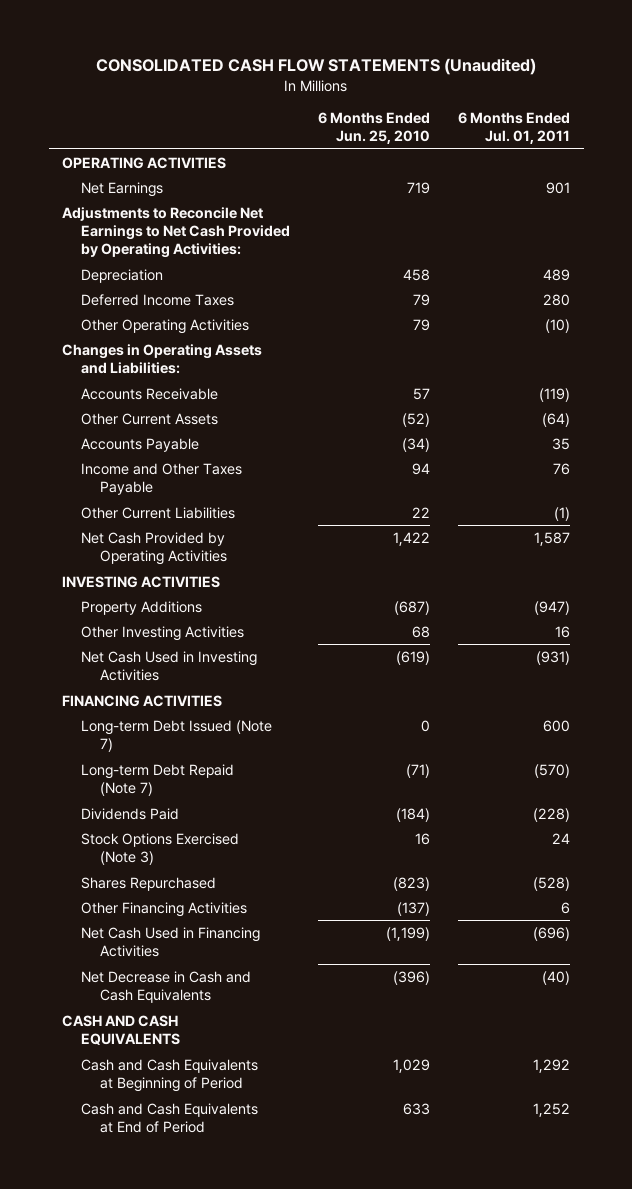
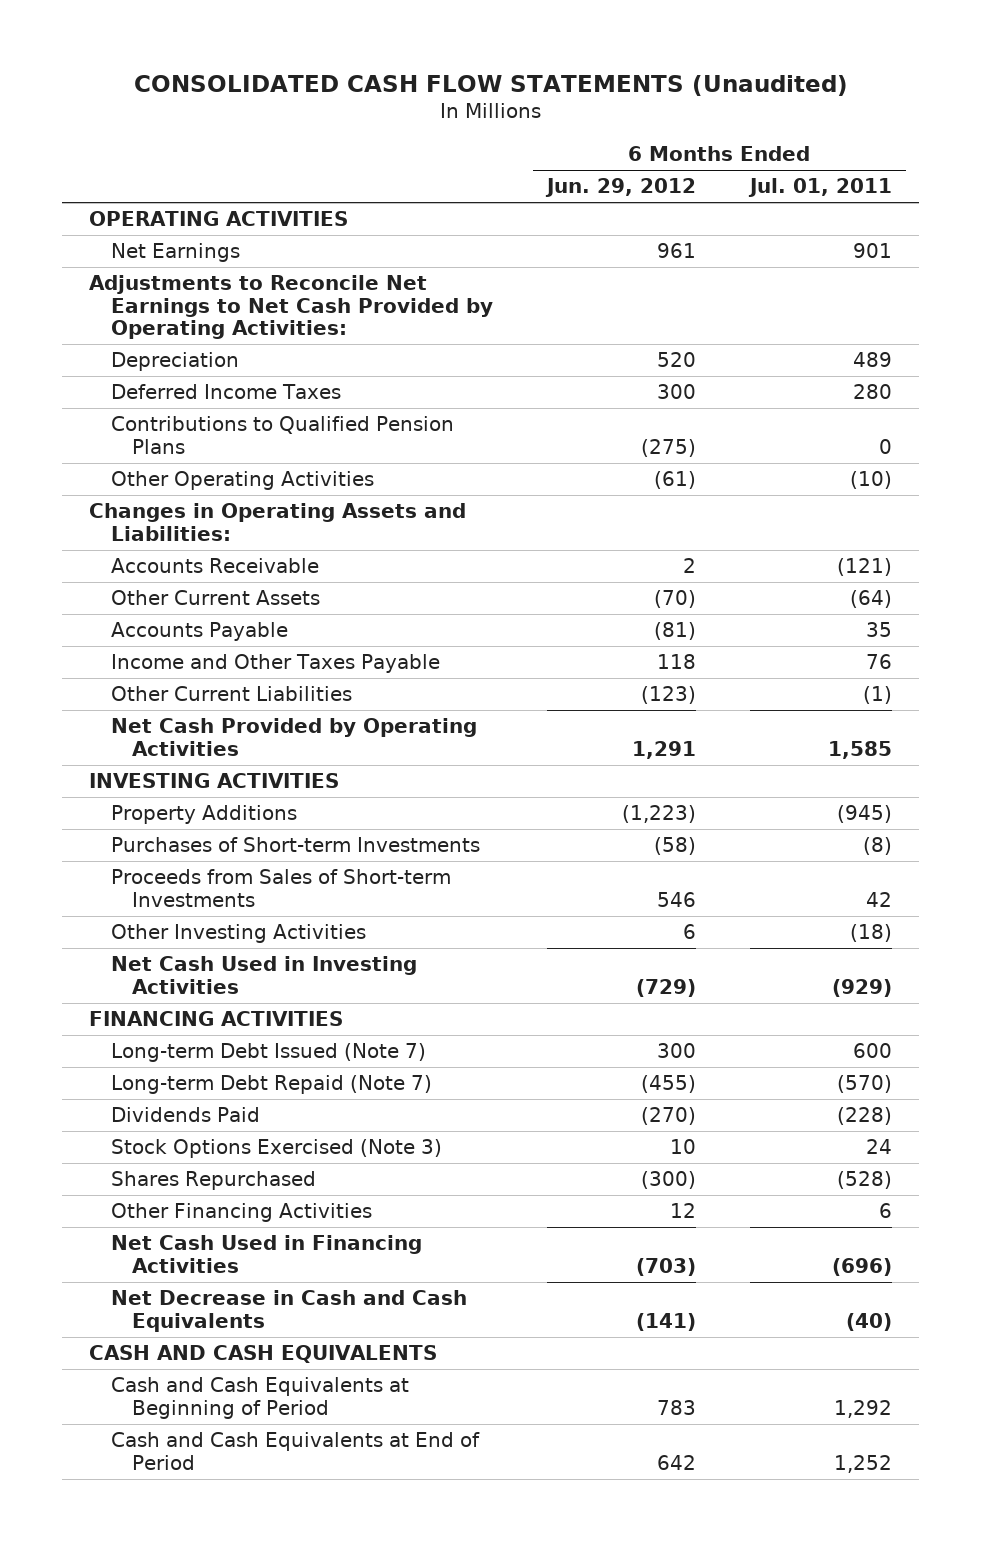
[317,112,430,145] 6 Months Ended Jun. 25, 2010 -> none
none -> [544,178,696,198] Jun. 29, 2012
none -> [110,416,454,454] Contributions to Qualified Pension Plans
[538,387,570,402] (119) -> [837,558,893,577] (121)
[533,531,570,546] 1,587 -> [828,740,893,759] 1,585
[533,600,570,615] (947) -> [837,805,893,824] (945)
none -> [110,837,480,853] Purchases of Short-term Investments
none -> [110,869,451,907] Proceeds from Sales of Short-term Investments
[554,625,570,638] 16 -> [850,924,893,943] (18)
[535,650,570,665] (931) -> [832,978,893,997] (929)

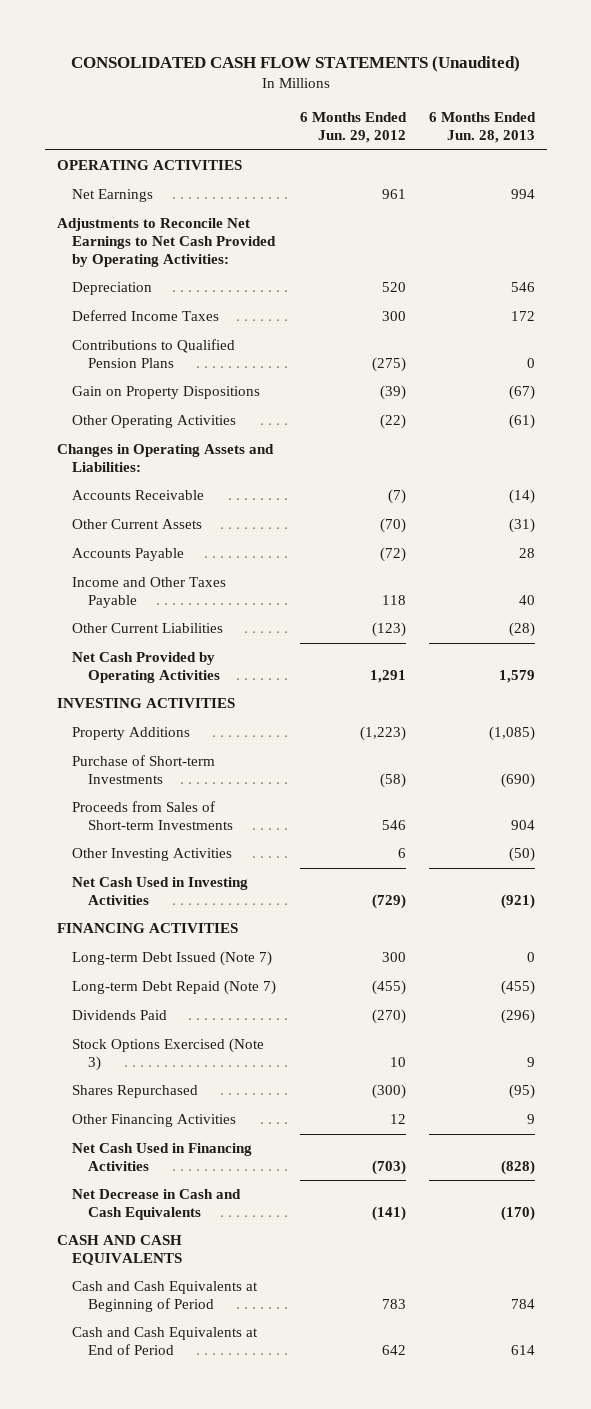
[748,178,893,198] Jul. 01, 2011 -> none
none -> [428,112,536,144] 6 Months Ended Jun. 28, 2013
none -> [72,386,261,400] Gain on Property Dispositions
[653,471,696,490] (61) -> [379,414,406,430] (22)
[682,558,696,574] 2 -> [387,489,406,505] (7)
[653,622,696,641] (81) -> [379,547,406,563] (72)
[110,837,480,853] Purchases of Short-term Investments -> [72,755,216,785] Purchase of Short-term Investments

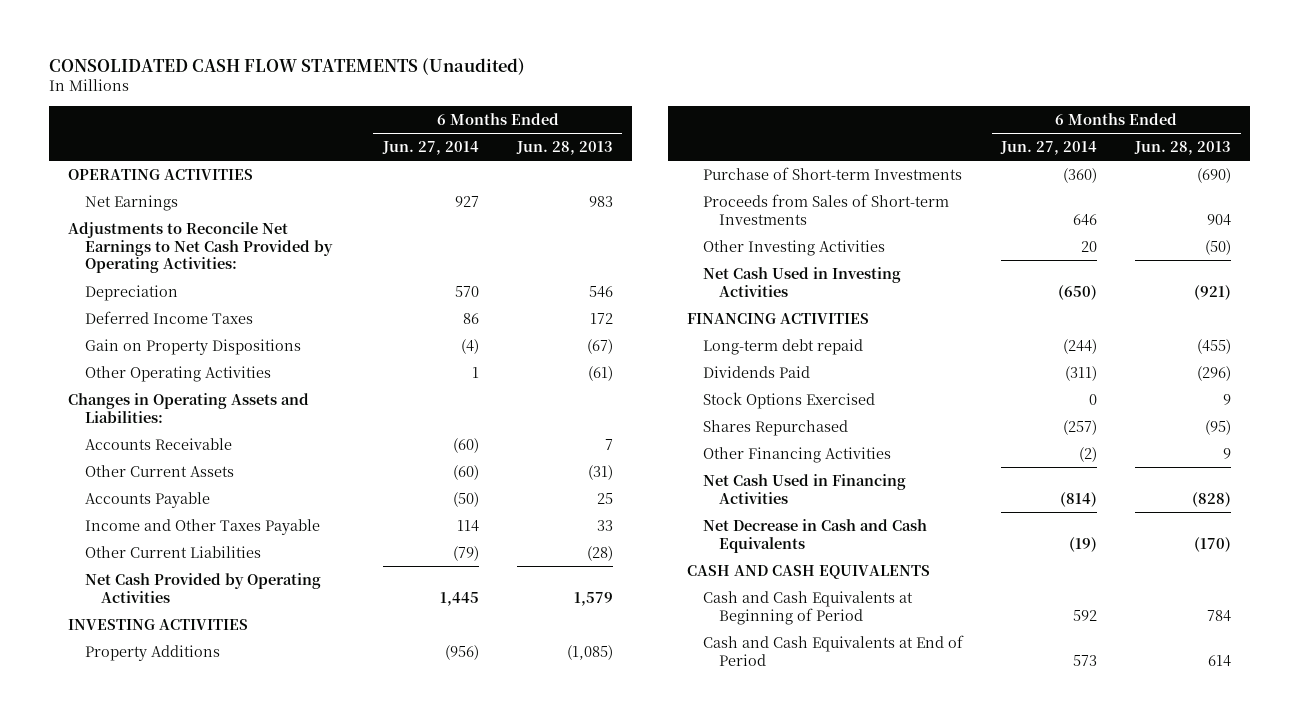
[299,112,407,144] 6 Months Ended Jun. 29, 2012 -> none
none -> [381,141,479,156] Jun. 27, 2014
[510,189,535,200] 994 -> [588,195,613,207] 983
[72,339,236,369] Contributions to Qualified Pension Plans -> none
[508,489,535,505] (14) -> [604,438,613,450] 7
[518,548,535,559] 28 -> [596,492,613,504] 25
[518,595,535,606] 40 -> [596,519,613,531] 33
[72,951,273,967] Long-term Debt Issued (Note 7) -> none
[72,980,277,996] Long-term Debt Repaid (Note 7) -> [703,338,864,355] Long-term debt repaid
[72,1038,265,1072] Stock Options Exercised (Note 3) -> [703,391,876,409] Stock Options Exercised

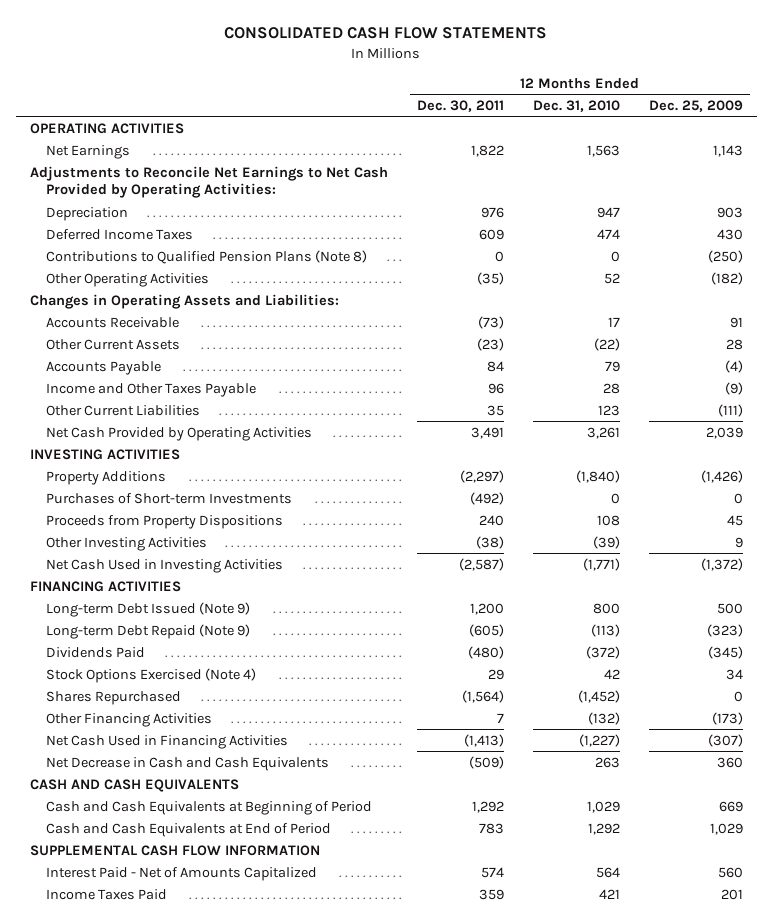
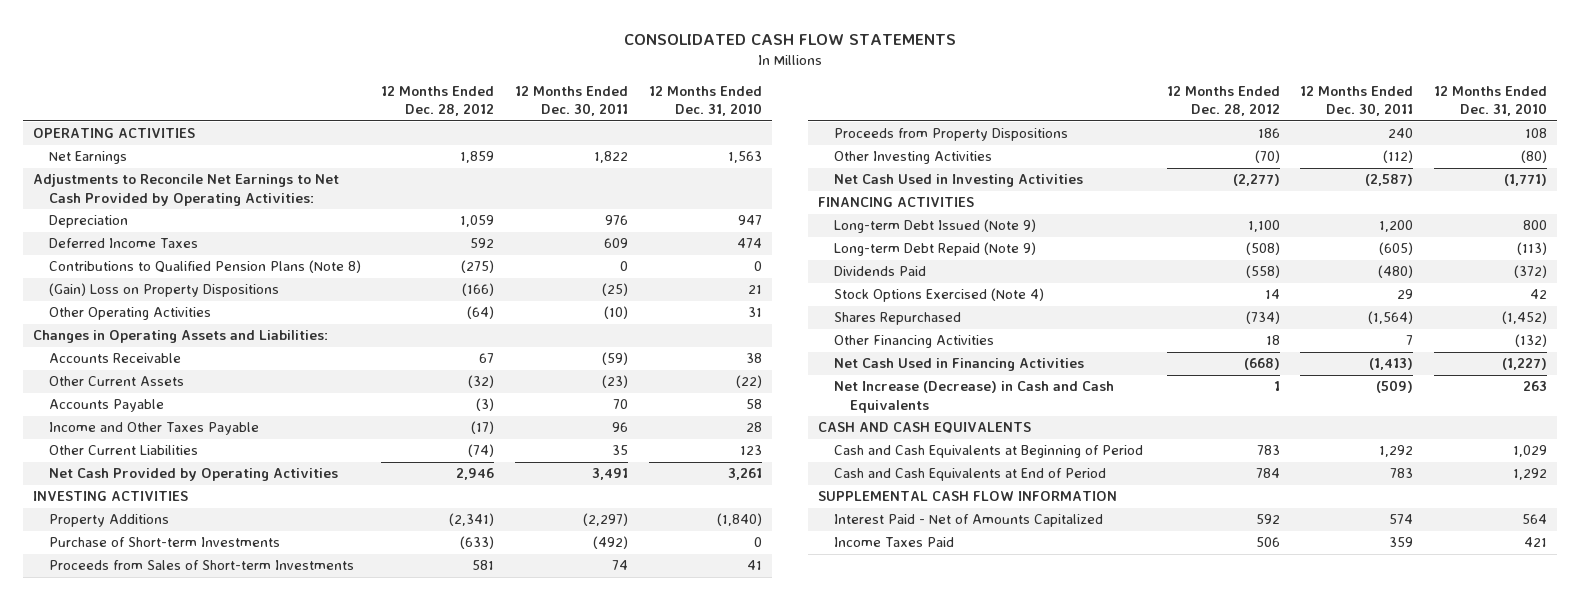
[648,99,743,112] Dec. 25, 2009 -> none
none -> [381,85,495,117] 12 Months Ended Dec. 28, 2012
none -> [48,283,279,298] (Gain) Loss on Property Dispositions
[476,271,504,285] (35) -> [603,306,628,320] (10)
[603,272,620,284] 52 -> [747,307,762,318] 31
[477,315,504,329] (73) -> [601,352,628,366] (59)
[607,316,620,327] 17 -> [745,353,762,364] 38
[486,360,504,372] 84 -> [612,399,628,410] 70
[604,360,620,372] 79 -> [745,399,762,410] 58
[46,492,293,504] Purchases of Short-term Investments -> [48,537,280,548] Purchase of Short-term Investments
none -> [48,560,354,571] Proceeds from Sales of Short-term Investments
[475,535,504,549] (38) -> [1383,150,1414,164] (112)
[592,535,620,549] (39) -> [1520,150,1547,164] (80)
[46,756,330,771] Net Decrease in Cash and Cash Equivalents -> [834,381,1115,413] Net Increase (Decrease) in Cash and Cash Equivalents

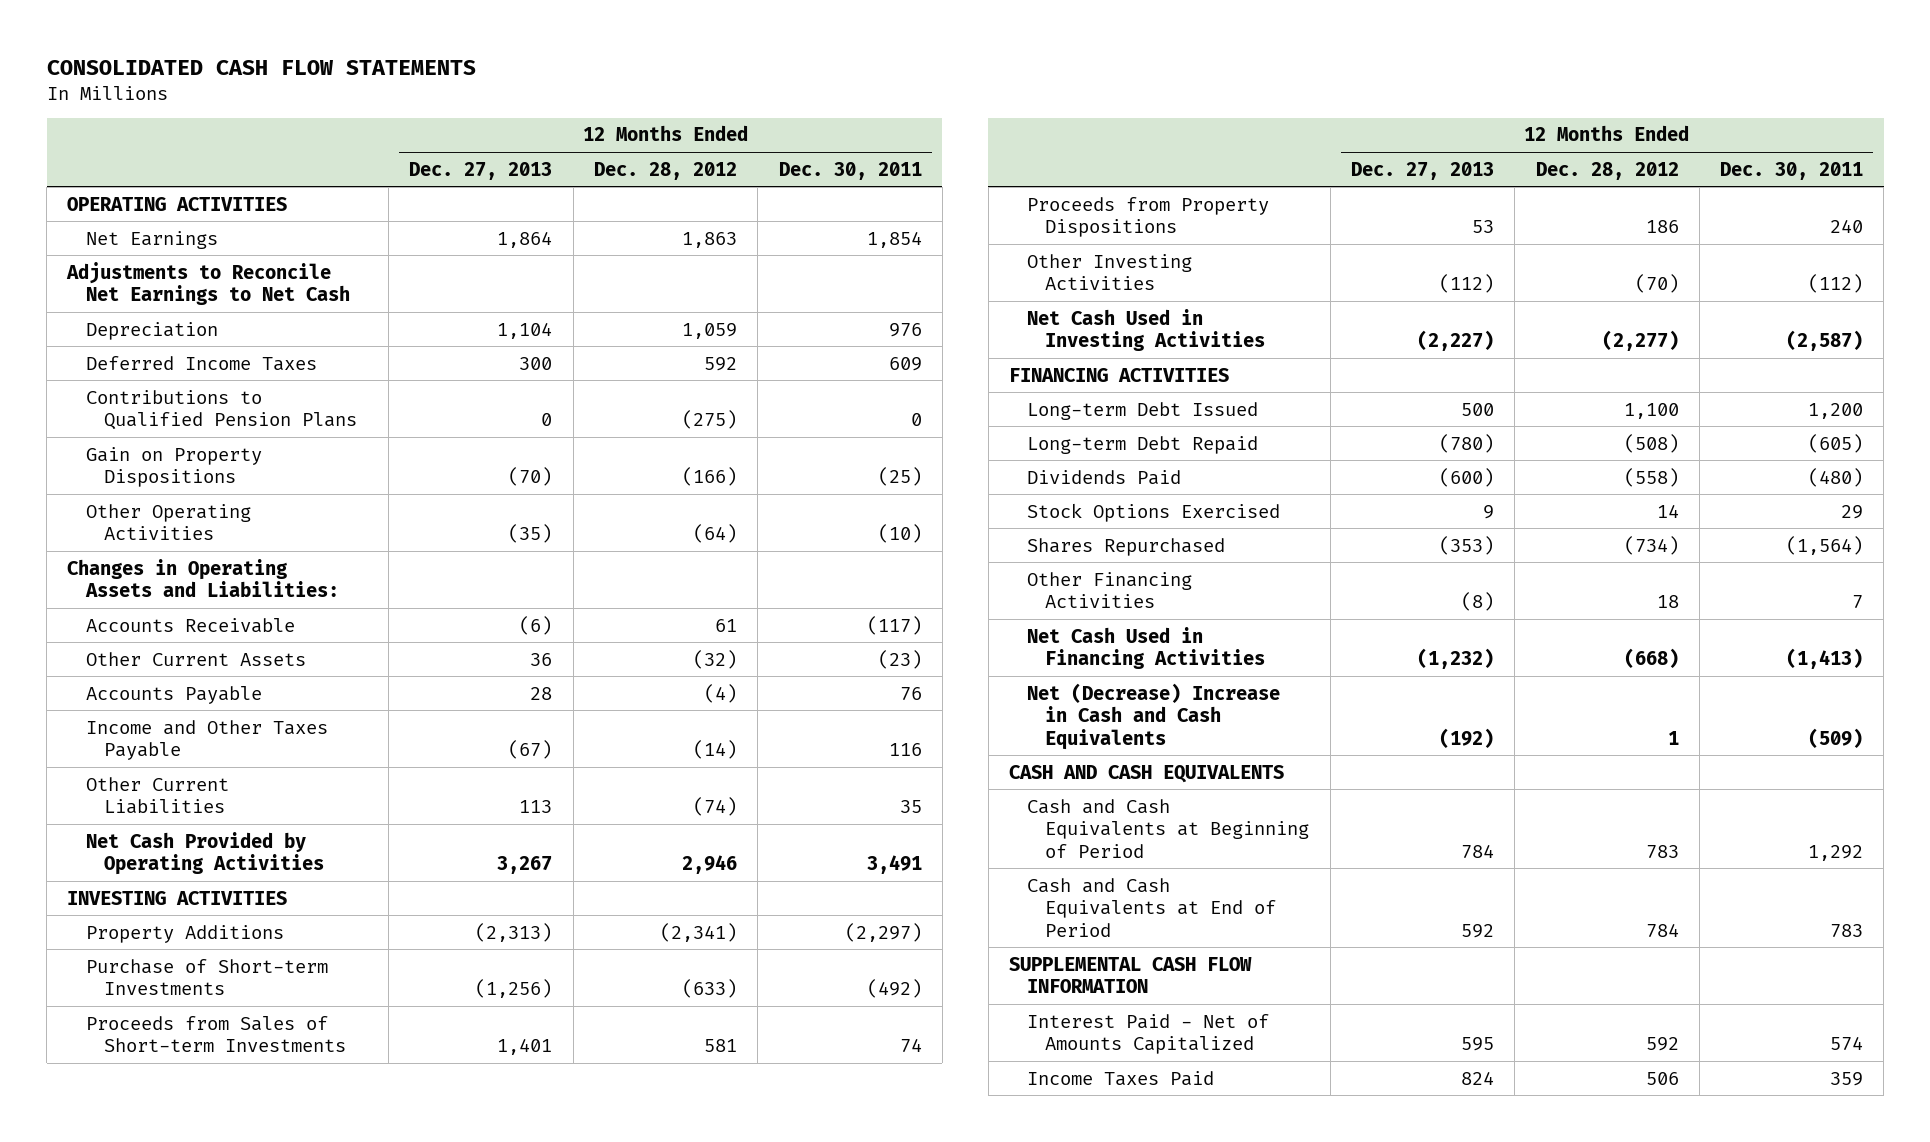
[648,85,762,117] 12 Months Ended Dec. 31, 2010 -> none
none -> [409,161,553,180] Dec. 27, 2013
[460,151,495,164] 1,859 -> [682,231,738,248] 1,863
[593,151,628,164] 1,822 -> [866,230,922,248] 1,854
[33,174,340,206] Adjustments to Reconcile Net Earnings to Net Cash Provided by Operating Activities: -> [66,261,350,306] Adjustments to Reconcile Net Earnings to Net Cash
[48,260,361,274] Contributions to Qualified Pension Plans (Note 8) -> [85,389,357,431] Contributions to Qualified Pension Plans
[48,283,279,298] (Gain) Loss on Property Dispositions -> [85,446,262,488] Gain on Property Dispositions
[479,353,495,364] 67 -> [715,618,738,632] 61
[601,352,628,366] (59) -> [866,615,922,635] (117)
[476,398,495,412] (3) -> [704,683,738,703] (4)
[612,399,628,410] 70 -> [899,686,922,700] 76
[471,421,495,435] (17) -> [693,740,738,760] (14)
[611,422,628,433] 96 -> [888,743,922,757] 116
[834,219,1037,234] Long-term Debt Issued (Note 9) -> [1027,401,1259,420] Long-term Debt Issued
[834,242,1037,257] Long-term Debt Repaid (Note 9) -> [1027,435,1259,454] Long-term Debt Repaid
[834,288,1045,303] Stock Options Exercised (Note 4) -> [1027,502,1281,522] Stock Options Exercised
[834,381,1115,413] Net Increase (Decrease) in Cash and Cash Equivalents -> [1027,682,1281,750] Net (Decrease) Increase in Cash and Cash Equivalents

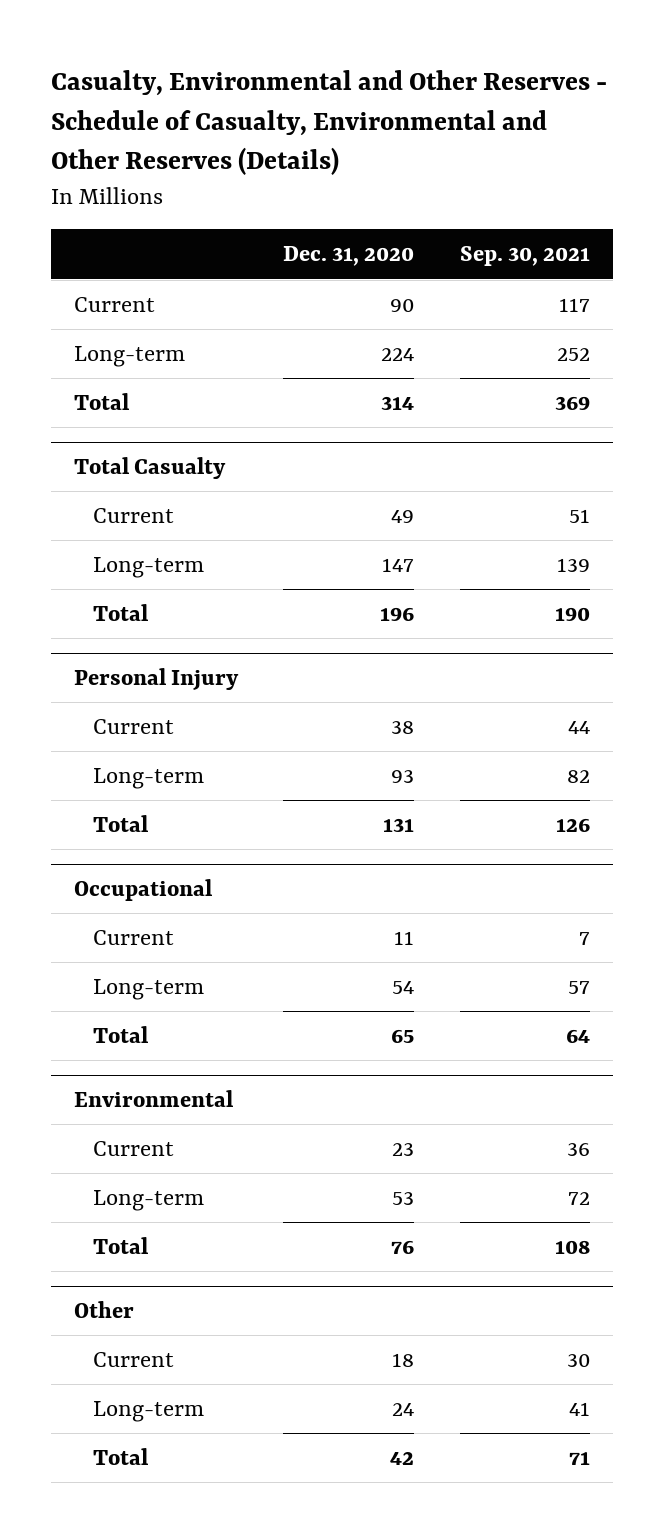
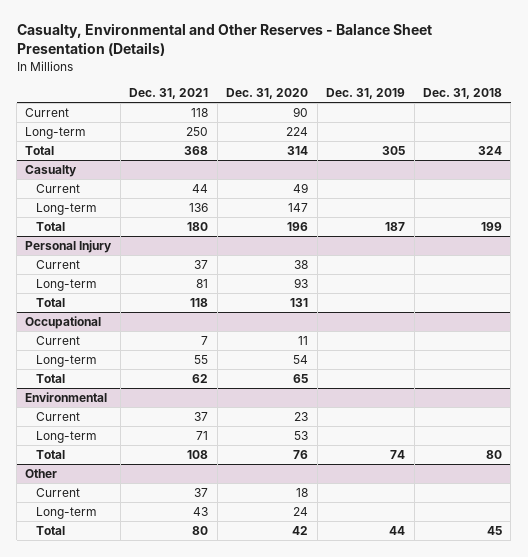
[50,70,607,176] Casualty, Environmental and Other Reserves - Schedule of Casualty, Environmental and Other Reserves (Details) -> [16,23,432,57] Casualty, Environmental and Other Reserves - Balance Sheet Presentation (Details)
[460,246,591,267] Sep. 30, 2021 -> none
none -> [129,88,209,100] Dec. 31, 2021
none -> [326,88,406,100] Dec. 31, 2019
none -> [423,88,503,100] Dec. 31, 2018
[73,457,226,480] Total Casualty -> [25,165,78,178] Casualty

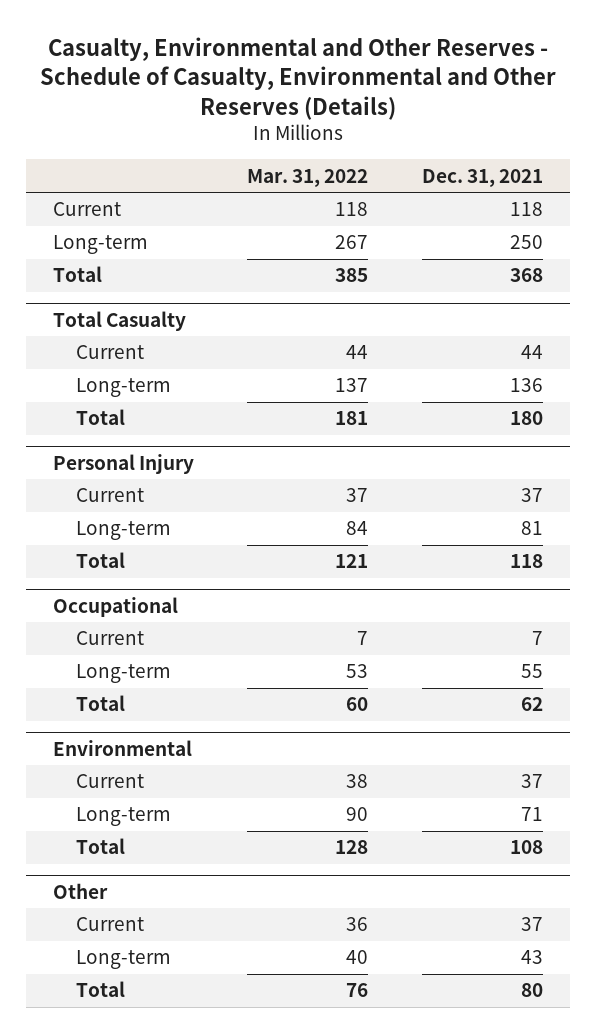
[16,23,432,57] Casualty, Environmental and Other Reserves - Balance Sheet Presentation (Details) -> [39,36,556,120] Casualty, Environmental and Other Reserves - Schedule of Casualty, Environmental and Other Reserves (Details)
[226,88,309,100] Dec. 31, 2020 -> none
[326,88,406,100] Dec. 31, 2019 -> none
[423,88,503,100] Dec. 31, 2018 -> none
none -> [247,168,369,187] Mar. 31, 2022
[25,165,78,178] Casualty -> [53,310,187,331] Total Casualty

